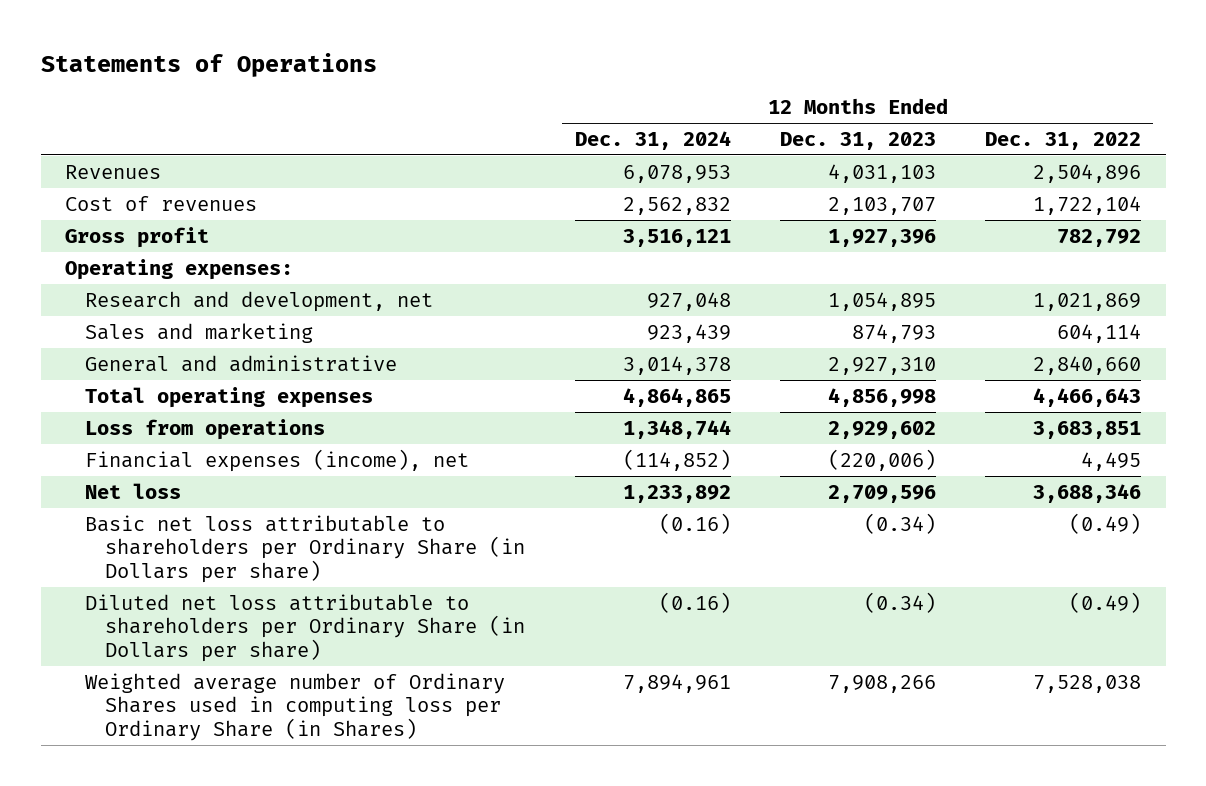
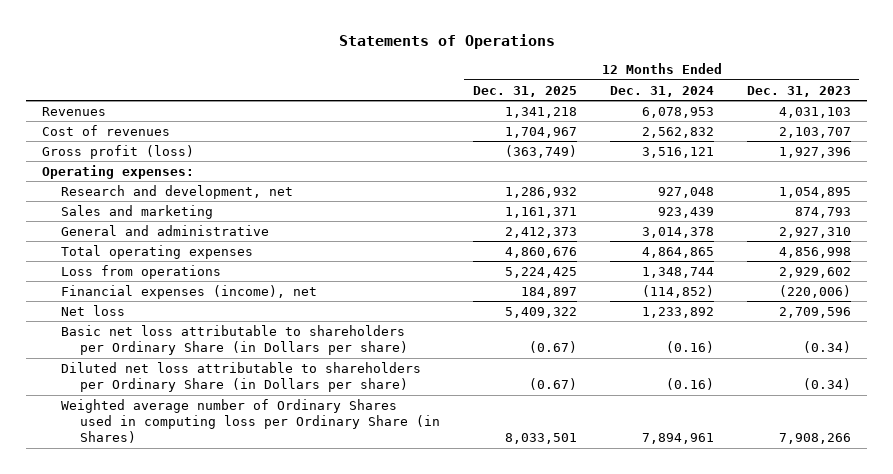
[984,132,1141,151] Dec. 31, 2022 -> none
none -> [472,85,577,97] Dec. 31, 2025
[65,226,210,248] Gross profit -> [42,144,195,159] Gross profit (loss)

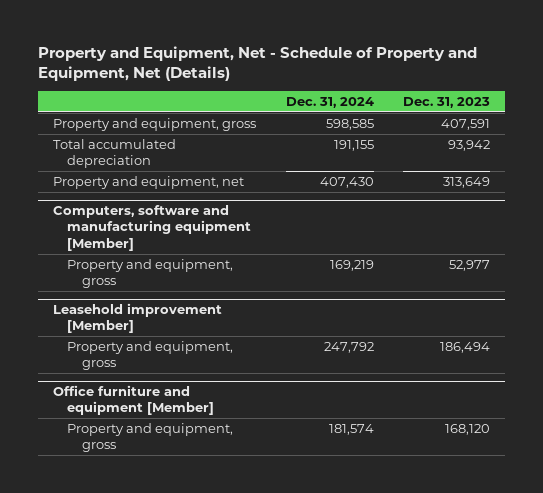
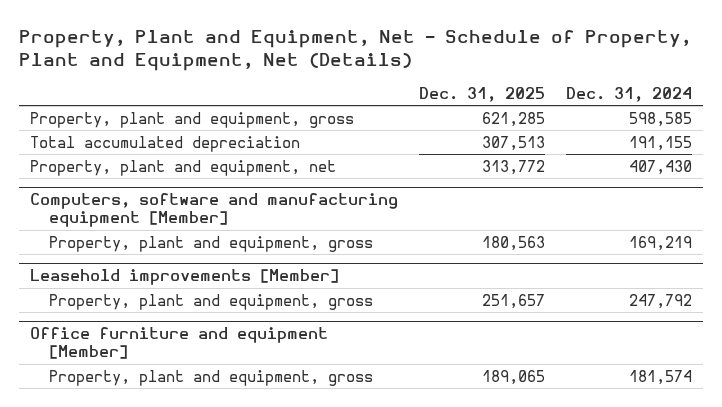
[38,46,478,82] Property and Equipment, Net - Schedule of Property and Equipment, Net (Details) -> [19,29,692,71] Property, Plant and Equipment, Net - Schedule of Property, Plant and Equipment, Net (Details)
[403,96,491,108] Dec. 31, 2023 -> none
none -> [419,86,546,102] Dec. 31, 2025
[52,117,256,131] Property and equipment, gross -> [29,111,354,128] Property, plant and equipment, gross
[52,175,244,189] Property and equipment, net -> [29,159,336,176] Property, plant and equipment, net
[67,258,234,289] Property and equipment, gross -> [49,235,374,252] Property, plant and equipment, gross
[52,303,222,334] Leasehold improvement [Member] -> [29,269,339,286] Leasehold improvements [Member]
[67,340,234,371] Property and equipment, gross -> [49,293,374,310] Property, plant and equipment, gross
[67,422,234,453] Property and equipment, gross -> [49,369,374,386] Property, plant and equipment, gross

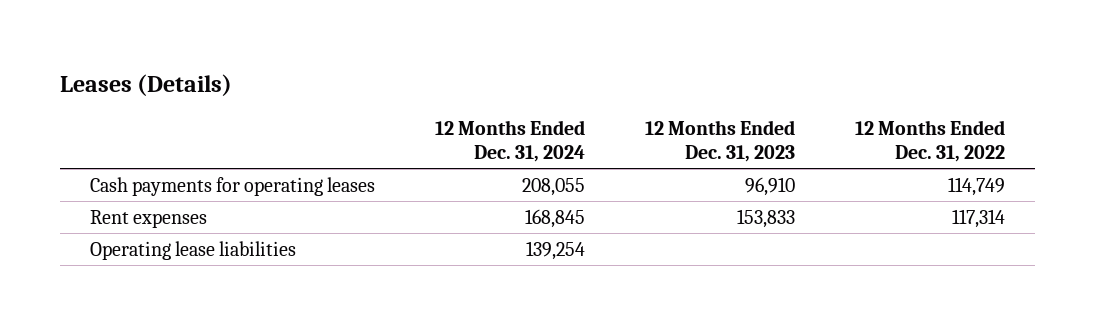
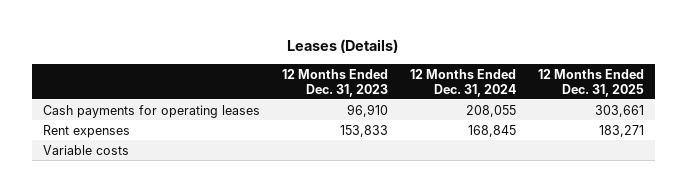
[854,119,1005,163] 12 Months Ended Dec. 31, 2022 -> none
none -> [538,68,645,97] 12 Months Ended Dec. 31, 2025
[90,240,297,260] Operating lease liabilities -> none
none -> [42,144,129,155] Variable costs

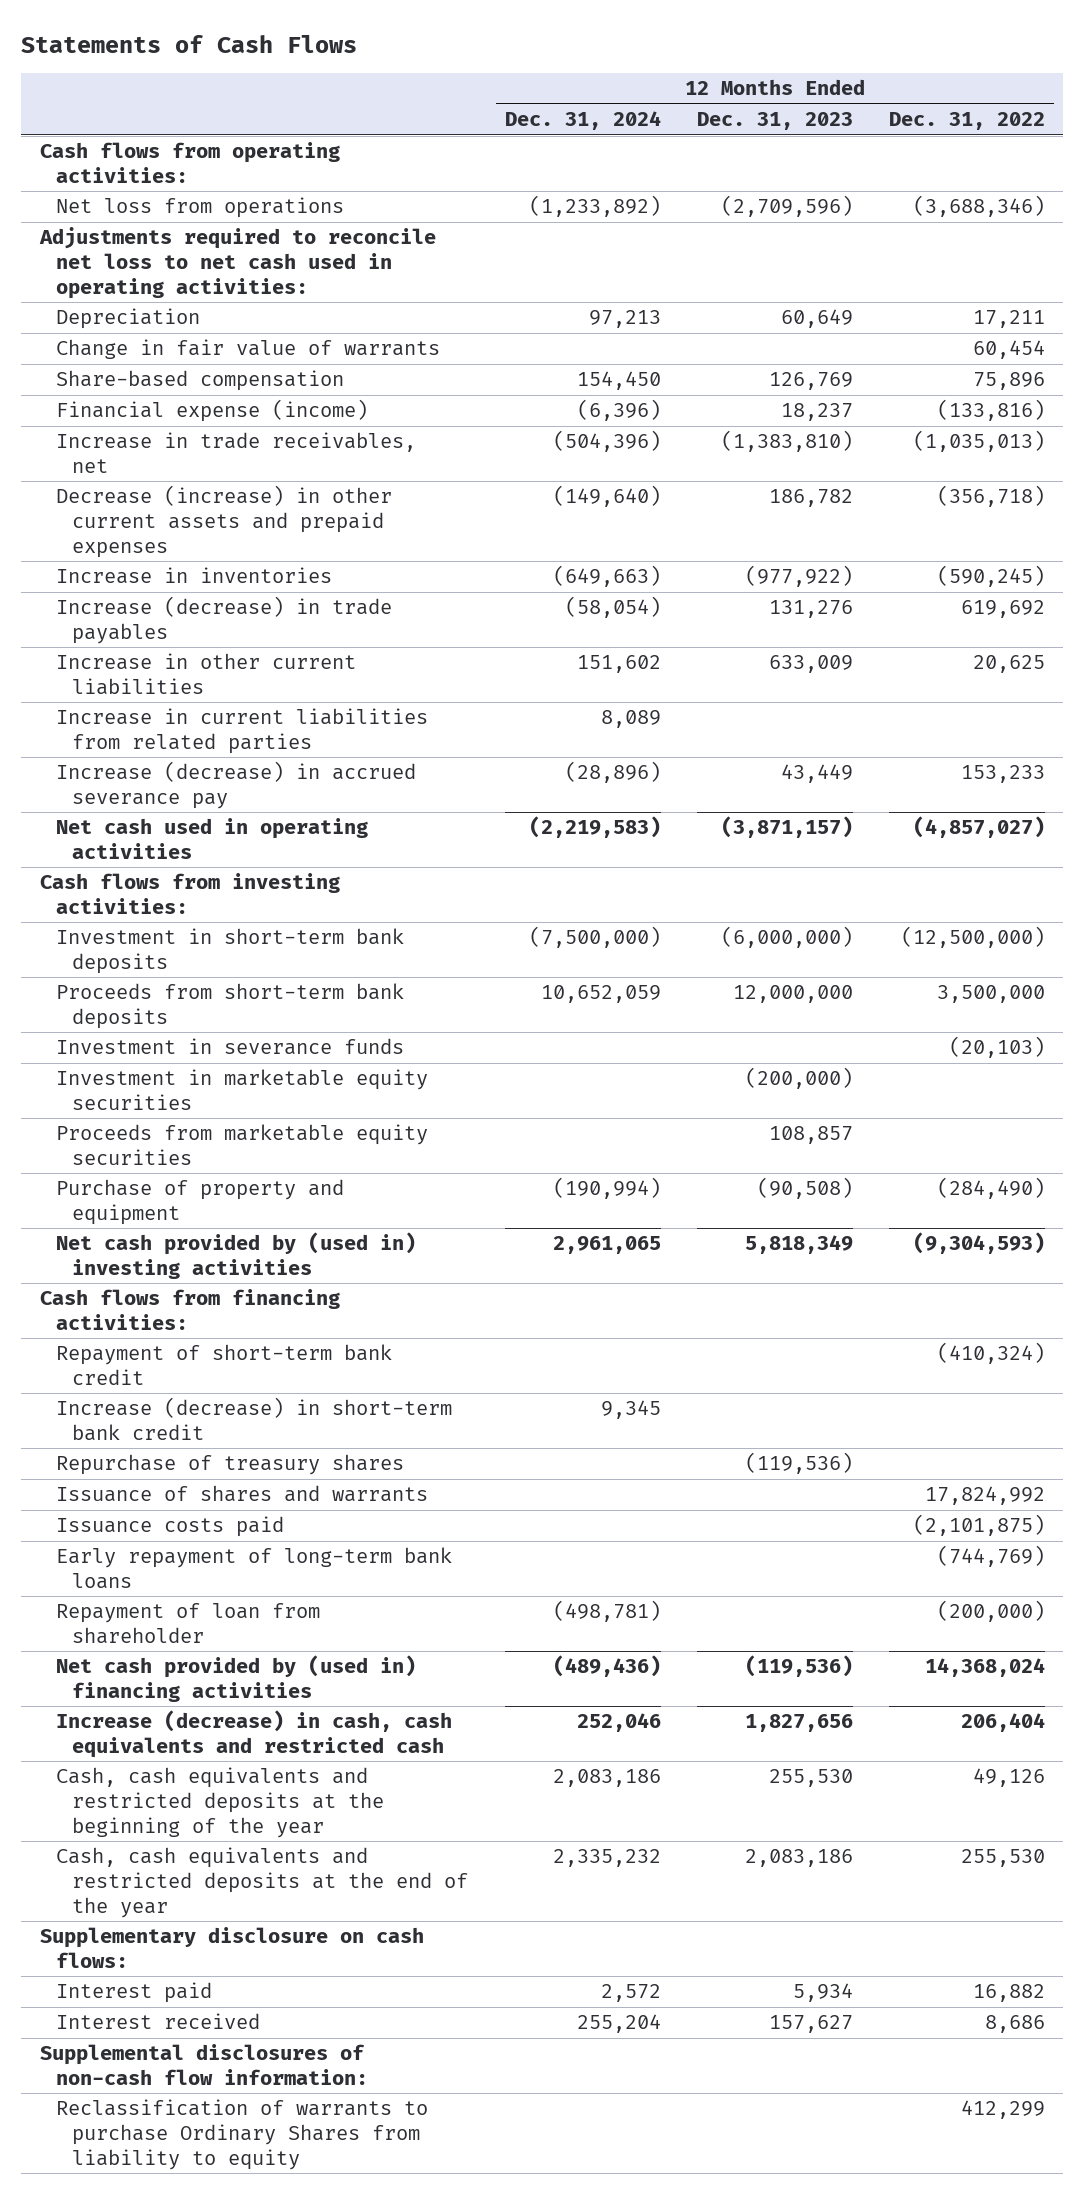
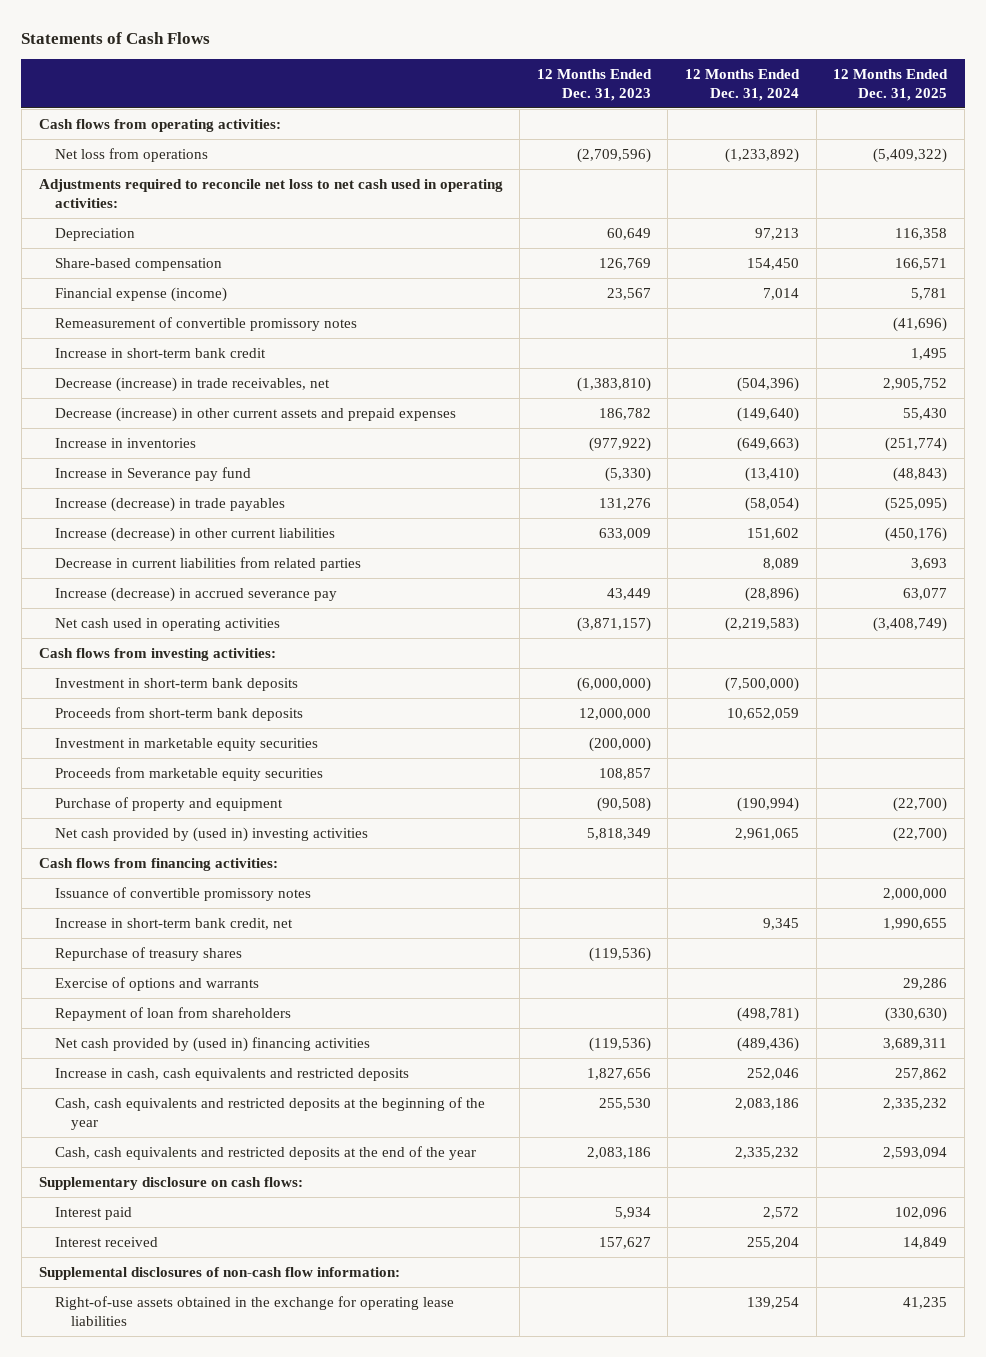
[889,112,1046,131] Dec. 31, 2022 -> none
none -> [833,68,949,101] 12 Months Ended Dec. 31, 2025
[55,339,440,360] Change in fair value of warrants -> none
[576,399,661,422] (6,396) -> [763,287,800,300] 7,014
[780,403,853,422] 18,237 -> [606,287,651,300] 23,567
none -> [54,316,357,331] Remeasurement of convertible promissory notes
none -> [54,347,266,358] Increase in short-term bank credit
[55,432,416,474] Increase in trade receivables, net -> [54,376,330,392] Decrease (increase) in trade receivables, net
none -> [54,466,251,481] Increase in Severance pay fund
[55,653,356,696] Increase in other current liabilities -> [54,526,335,542] Increase (decrease) in other current liabilities
[55,708,428,755] Increase in current liabilities from related parties -> [54,556,361,571] Decrease in current liabilities from related parties
[55,1038,404,1056] Investment in severance funds -> none
[55,1344,392,1386] Repayment of short-term bank credit -> none
none -> [54,886,311,901] Issuance of convertible promissory notes
[55,1397,452,1442] Increase (decrease) in short-term bank credit -> [54,917,293,930] Increase in short-term bank credit, net
[55,1485,428,1503] Issuance of shares and warrants -> none
[55,1516,284,1538] Issuance costs paid -> none
[55,1547,452,1590] Early repayment of long-term bank loans -> none
none -> [54,976,259,991] Exercise of options and warrants
[55,1603,320,1645] Repayment of loan from shareholder -> [54,1006,291,1021] Repayment of loan from shareholders
[55,1710,452,1759] Increase (decrease) in cash, cash equivalents and restricted cash -> [54,1067,409,1081] Increase in cash, cash equivalents and restricted deposits
[55,2099,428,2170] Reclassification of warrants to purchase Ordinary Shares from liability to equity -> none
none -> [54,1295,454,1326] Right-of-use assets obtained in the exchange for operating lease liabilities

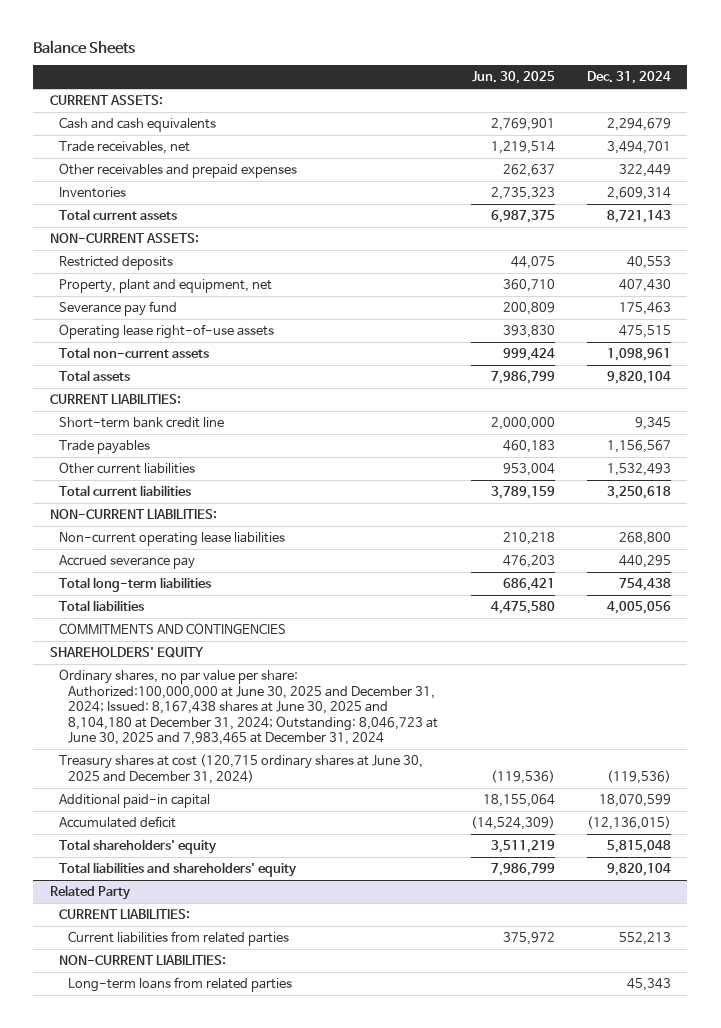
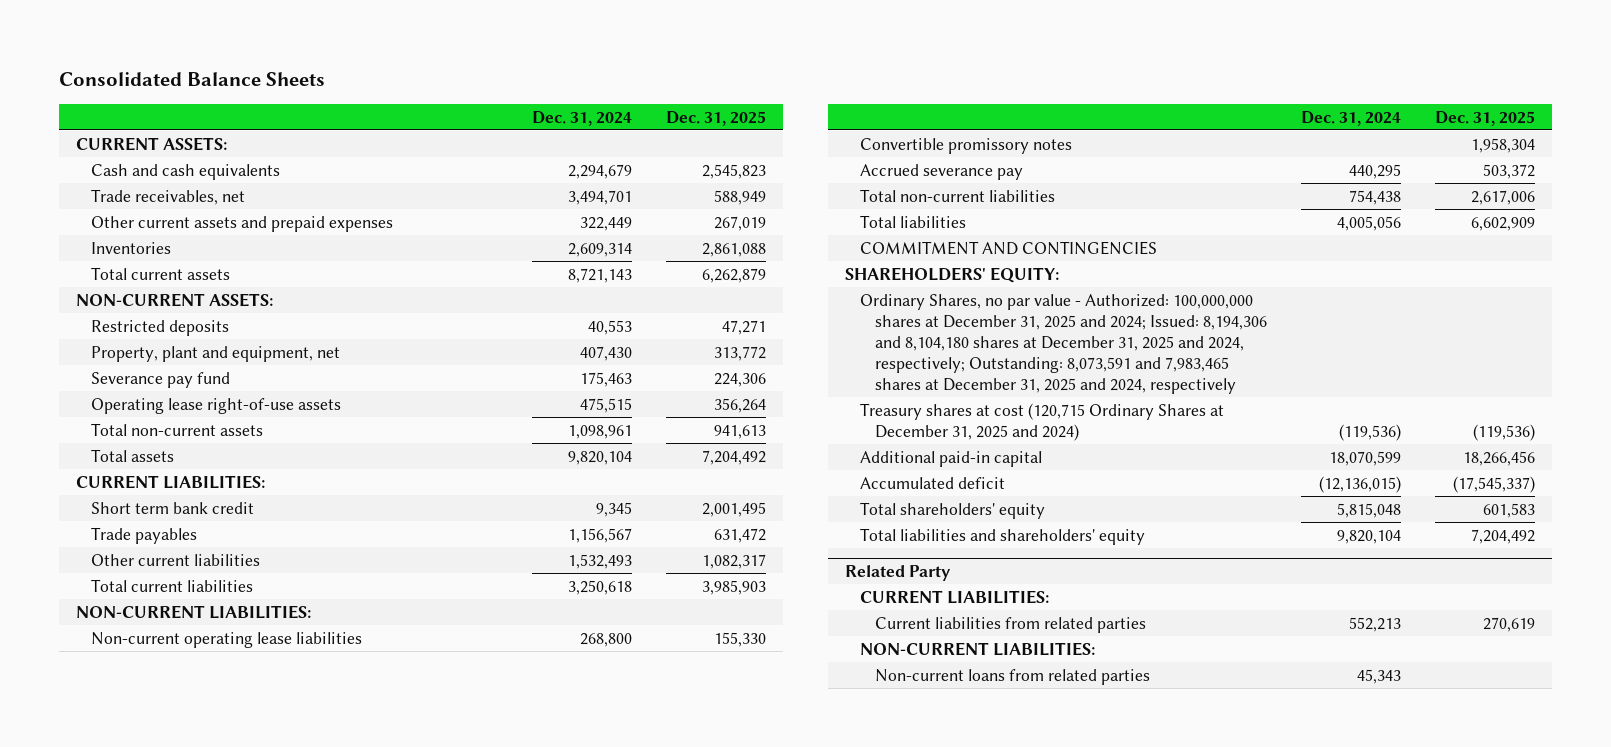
[33,39,136,54] Balance Sheets -> [58,72,325,87] Consolidated Balance Sheets
[471,71,555,85] Jun. 30, 2025 -> none
none -> [666,110,767,126] Dec. 31, 2025
[58,163,297,179] Other receivables and prepaid expenses -> [91,215,394,232] Other current assets and prepaid expenses
[58,417,224,429] Short-term bank credit line -> [91,501,255,514] Short term bank credit
none -> [859,137,1072,154] Convertible promissory notes
[58,577,211,593] Total long-term liabilities -> [859,188,1055,202] Total non-current liabilities
[58,623,286,636] COMMITMENTS AND CONTINGENCIES -> [859,240,1157,255] COMMITMENT AND CONTINGENCIES
[49,647,204,659] SHAREHOLDERS' EQUITY -> [844,266,1059,283] SHAREHOLDERS' EQUITY:
[58,669,439,746] Ordinary shares, no par value per share: Authorized:100,000,000 at June 30, 2025 and December 31, 2024; Issued: 8,167,438 shares at June 30, 2025 and 8,104,180 at December 31, 2024; Outstanding: 8,046,723 at June 30, 2025 and 7,983,465 at December 31, 2024 -> [859,293,1267,395] Ordinary Shares, no par value - Authorized: 100,000,000 shares at December 31, 2025 and 2024; Issued: 8,194,306 and 8,104,180 shares at December 31, 2025 and 2024, respectively; Outstanding: 8,073,591 and 7,983,465 shares at December 31, 2025 and 2024, respectively
[58,754,423,784] Treasury shares at cost (120,715 ordinary shares at June 30, 2025 and December 31, 2024) -> [859,402,1224,441] Treasury shares at cost (120,715 Ordinary Shares at December 31, 2025 and 2024)
[68,977,293,993] Long-term loans from related parties -> [874,668,1150,685] Non-current loans from related parties

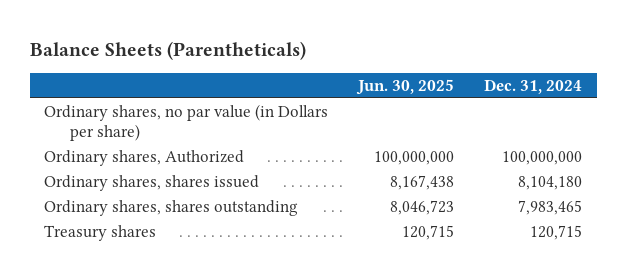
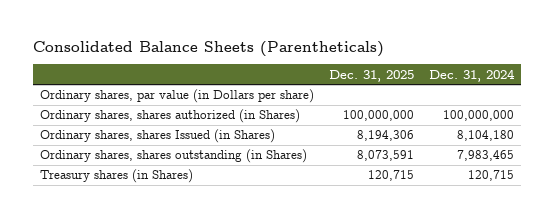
[29,41,306,61] Balance Sheets (Parentheticals) -> [32,40,384,57] Consolidated Balance Sheets (Parentheticals)
[356,78,455,95] Jun. 30, 2025 -> none
none -> [328,69,414,82] Dec. 31, 2025
[44,103,329,141] Ordinary shares, no par value (in Dollars per share) -> [39,89,314,104] Ordinary shares, par value (in Dollars per share)
[44,149,245,166] Ordinary shares, Authorized -> [39,109,300,124] Ordinary shares, shares authorized (in Shares)
[44,174,260,191] Ordinary shares, shares issued -> [39,129,275,144] Ordinary shares, shares Issued (in Shares)
[44,199,299,216] Ordinary shares, shares outstanding -> [39,149,307,164] Ordinary shares, shares outstanding (in Shares)
[44,224,157,241] Treasury shares -> [39,169,193,184] Treasury shares (in Shares)

